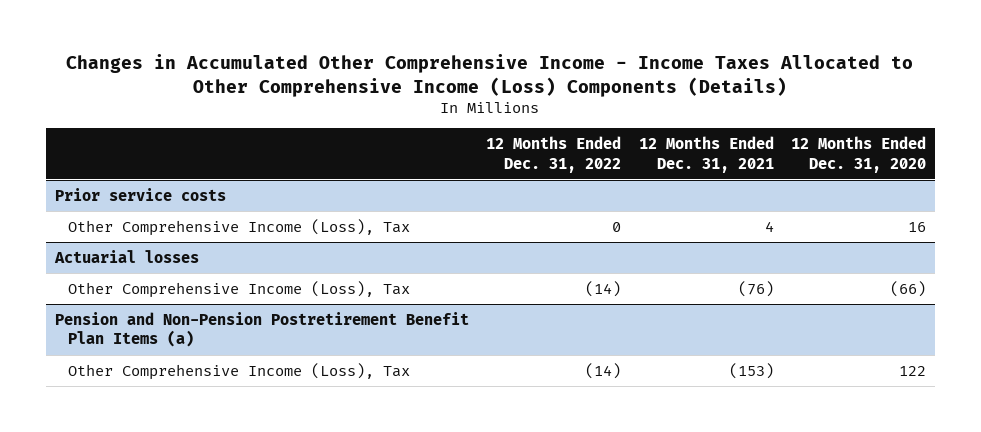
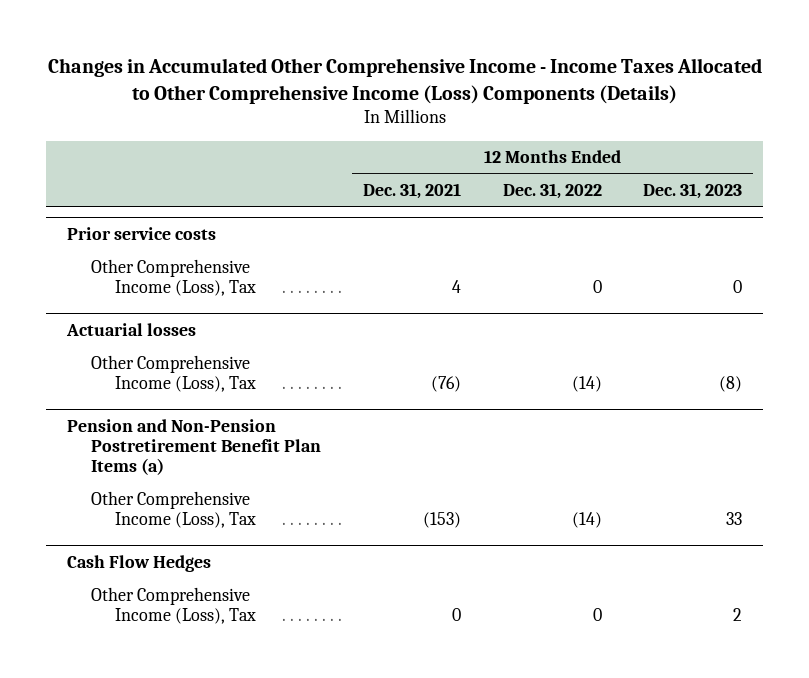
[791,136,927,173] 12 Months Ended Dec. 31, 2020 -> none
none -> [643,182,743,199] Dec. 31, 2023
none -> [67,555,212,573] Cash Flow Hedges
none -> [91,587,257,625] Other Comprehensive Income (Loss), Tax

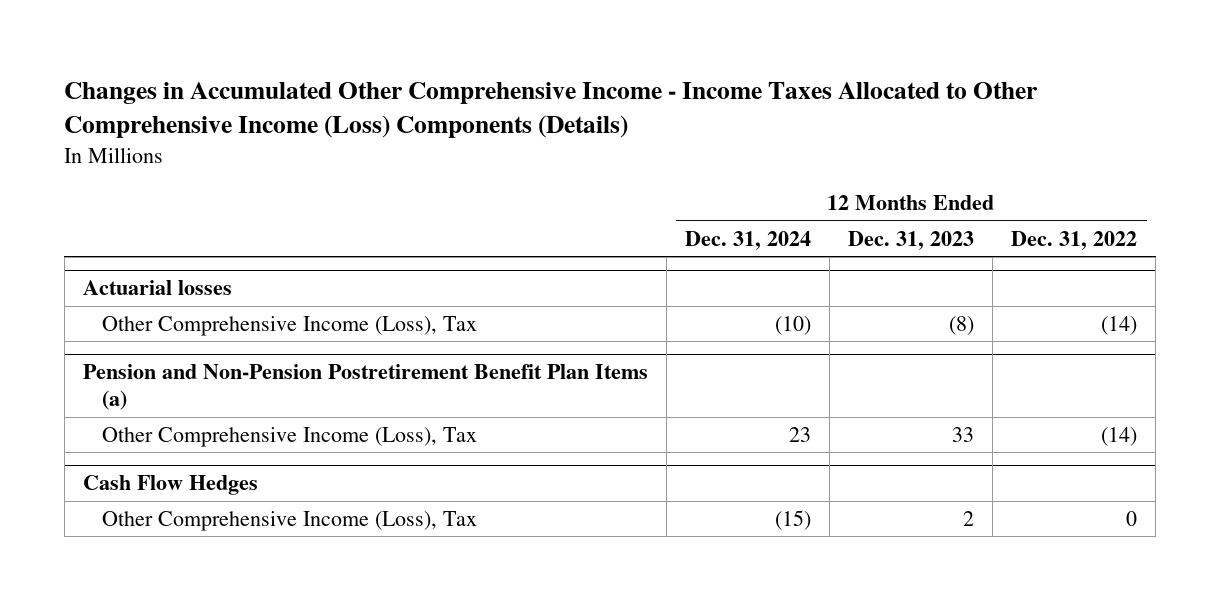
[362,182,461,199] Dec. 31, 2021 -> none
none -> [685,230,812,250] Dec. 31, 2024
[67,227,217,241] Prior service costs -> none
[91,259,257,297] Other Comprehensive Income (Loss), Tax -> none

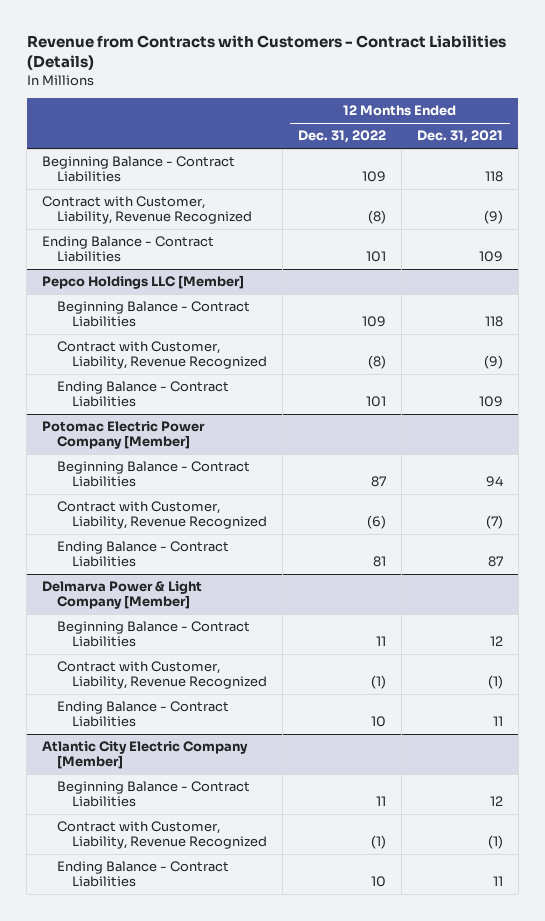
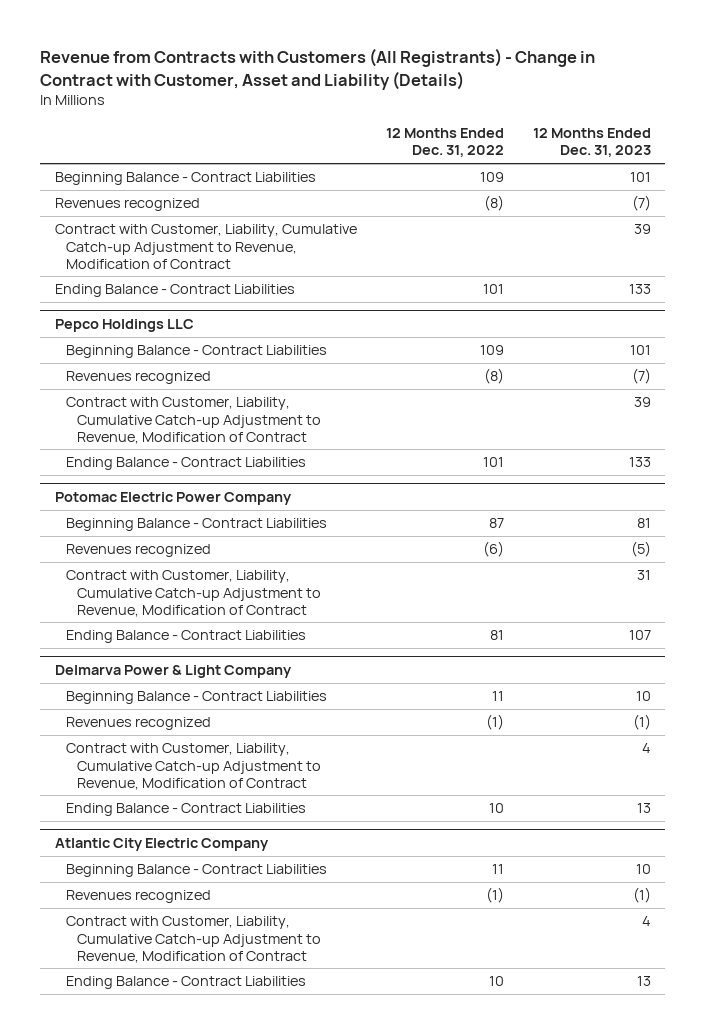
[26,34,506,71] Revenue from Contracts with Customers - Contract Liabilities (Details) -> [40,47,596,90] Revenue from Contracts with Customers (All Registrants) - Change in Contract with Customer, Asset and Liability (Details)
[416,130,503,144] Dec. 31, 2021 -> none
none -> [532,128,651,158] 12 Months Ended Dec. 31, 2023
[42,196,253,225] Contract with Customer, Liability, Revenue Recognized -> [54,198,200,212] Revenues recognized
none -> [54,224,357,269] Contract with Customer, Liability, Cumulative Catch-up Adjustment to Revenue, Modification of Contract
[42,275,245,290] Pepco Holdings LLC [Member] -> [54,319,194,333] Pepco Holdings LLC
[57,341,268,370] Contract with Customer, Liability, Revenue Recognized -> [66,371,212,385] Revenues recognized
none -> [66,397,322,444] Contract with Customer, Liability, Cumulative Catch-up Adjustment to Revenue, Modification of Contract
[42,421,206,450] Potomac Electric Power Company [Member] -> [54,492,292,506] Potomac Electric Power Company
[57,501,268,530] Contract with Customer, Liability, Revenue Recognized -> [66,544,212,558] Revenues recognized
none -> [66,570,322,617] Contract with Customer, Liability, Cumulative Catch-up Adjustment to Revenue, Modification of Contract
[42,581,203,610] Delmarva Power & Light Company [Member] -> [54,665,292,679] Delmarva Power & Light Company
[57,661,268,690] Contract with Customer, Liability, Revenue Recognized -> [66,717,212,731] Revenues recognized
none -> [66,743,322,790] Contract with Customer, Liability, Cumulative Catch-up Adjustment to Revenue, Modification of Contract
[42,741,249,770] Atlantic City Electric Company [Member] -> [54,838,269,852] Atlantic City Electric Company
[57,821,268,850] Contract with Customer, Liability, Revenue Recognized -> [66,890,212,904] Revenues recognized
none -> [66,916,322,963] Contract with Customer, Liability, Cumulative Catch-up Adjustment to Revenue, Modification of Contract

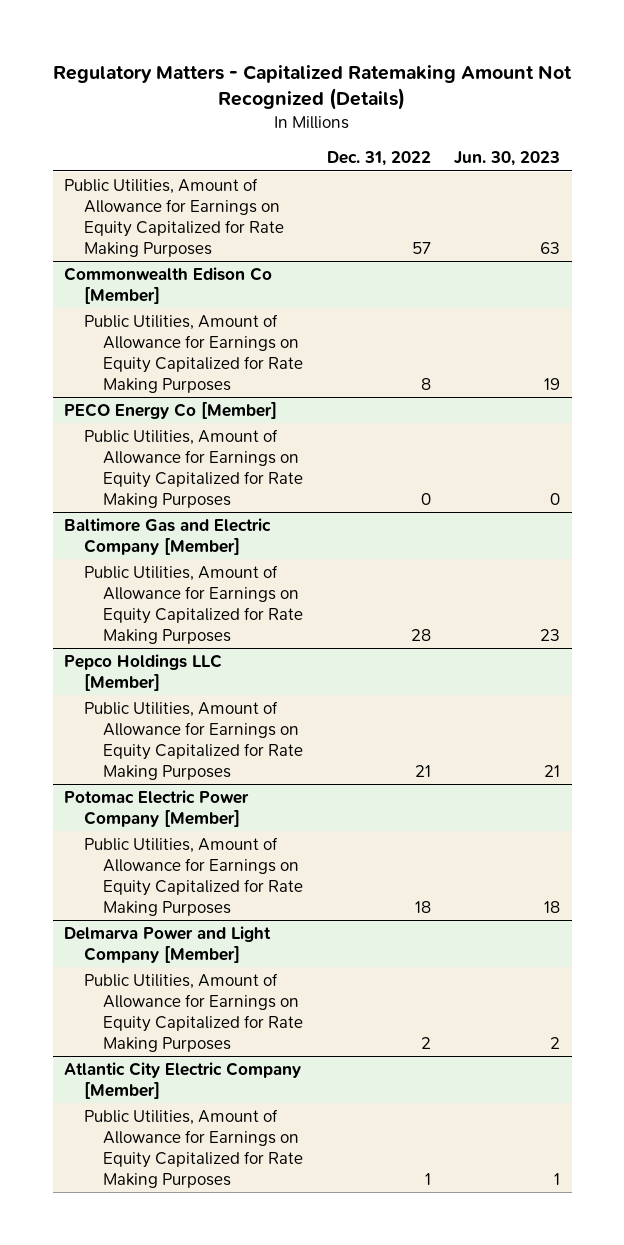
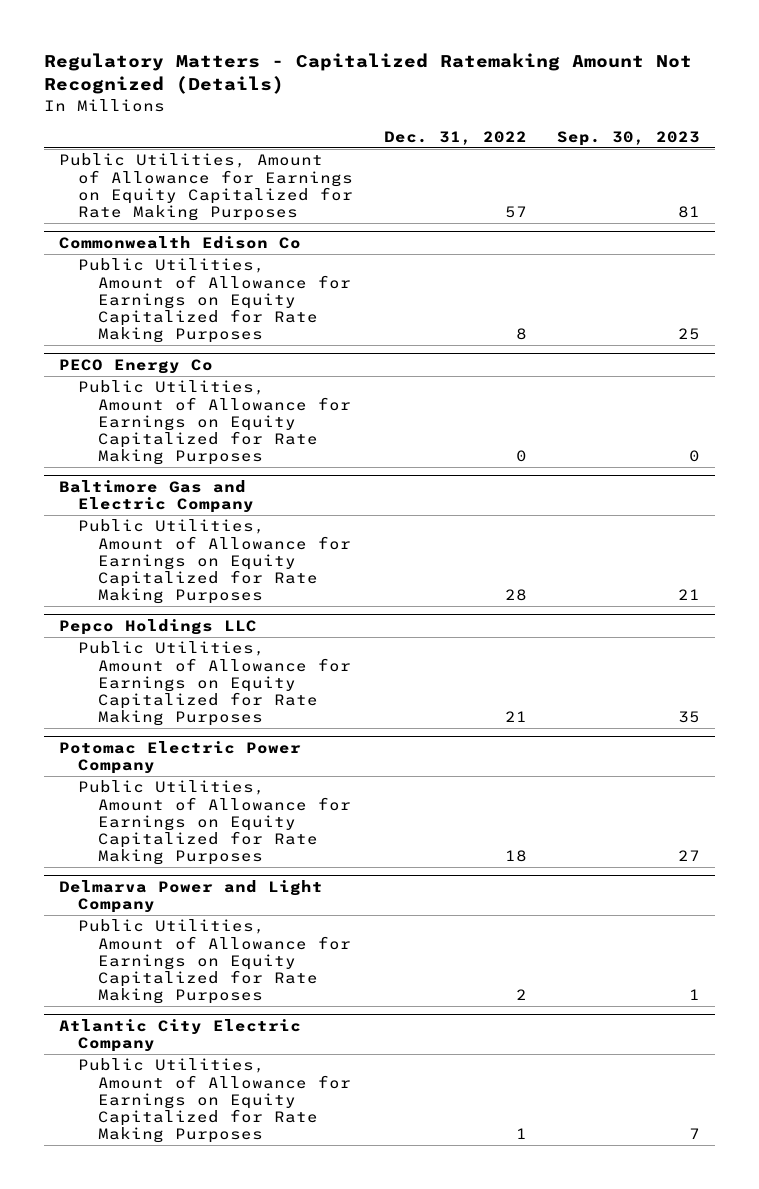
[454,151,561,167] Jun. 30, 2023 -> none
none -> [557,130,701,146] Sep. 30, 2023
[64,266,273,304] Commonwealth Edison Co [Member] -> [59,236,302,250] Commonwealth Edison Co
[64,401,278,419] PECO Energy Co [Member] -> [59,359,214,375] PECO Energy Co
[64,517,272,555] Baltimore Gas and Electric Company [Member] -> [59,480,255,514] Baltimore Gas and Electric Company
[64,653,223,691] Pepco Holdings LLC [Member] -> [59,619,258,636] Pepco Holdings LLC
[64,789,250,827] Potomac Electric Power Company [Member] -> [59,741,302,775] Potomac Electric Power Company
[64,925,272,963] Delmarva Power and Light Company [Member] -> [59,880,324,914] Delmarva Power and Light Company
[64,1061,302,1099] Atlantic City Electric Company [Member] -> [59,1019,302,1053] Atlantic City Electric Company

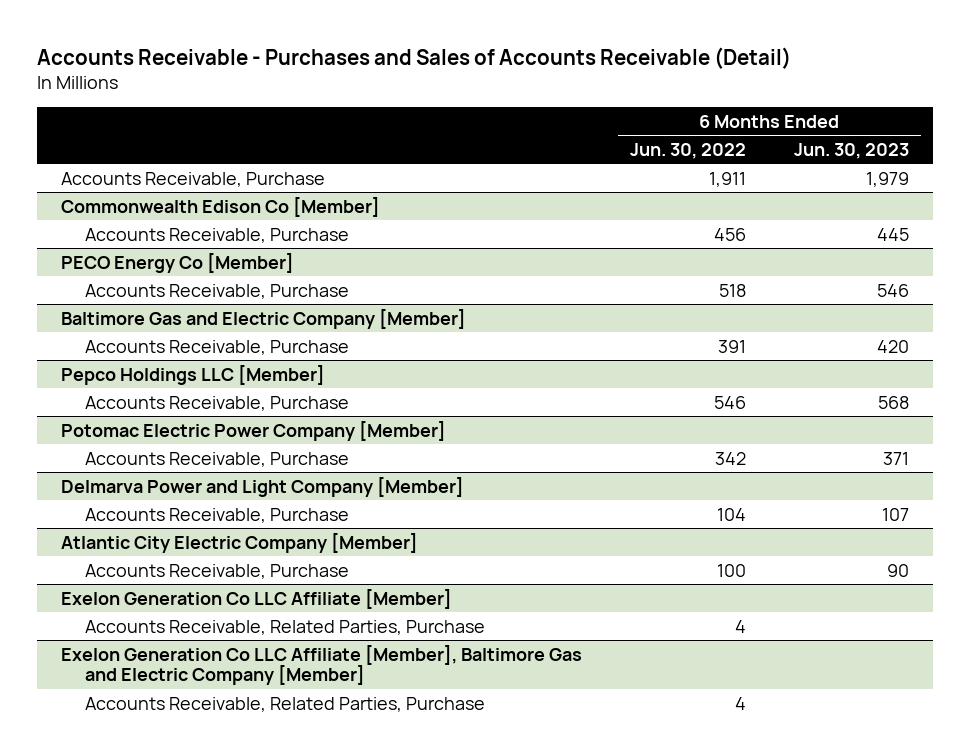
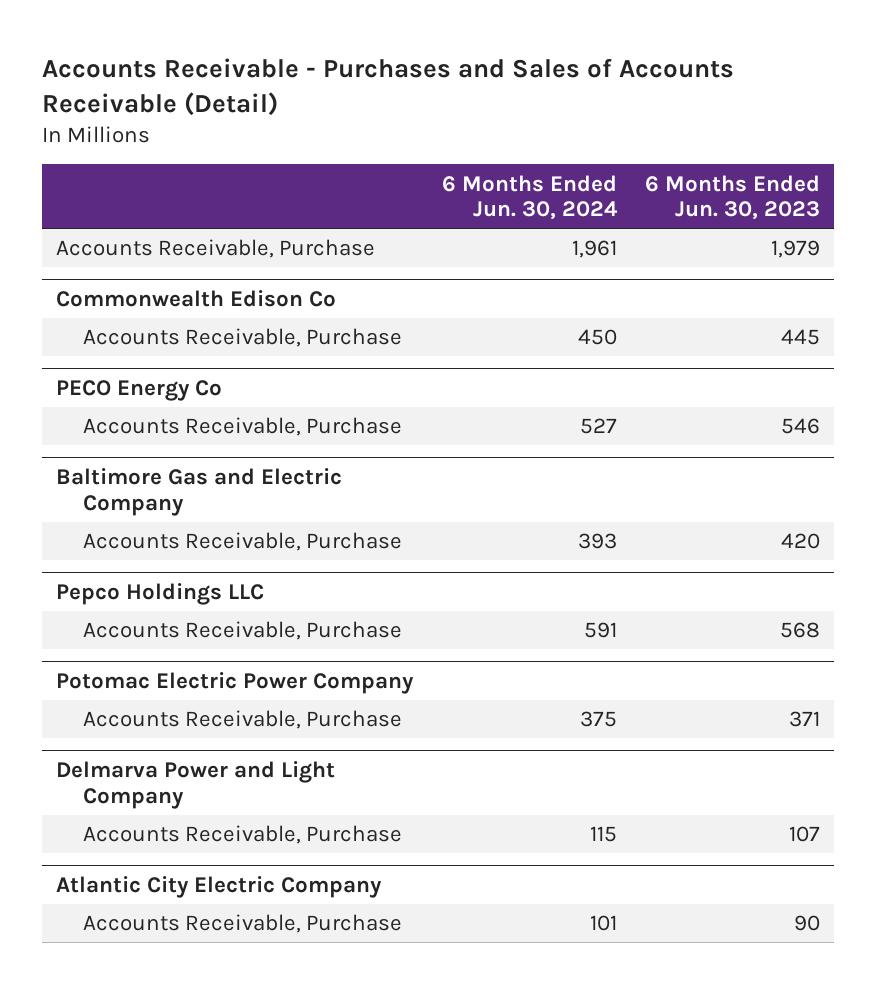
[629,142,746,159] Jun. 30, 2022 -> none
none -> [441,174,618,221] 6 Months Ended Jun. 30, 2024
[61,196,381,217] Commonwealth Edison Co [Member] -> [56,290,337,308] Commonwealth Edison Co
[61,252,295,273] PECO Energy Co [Member] -> [56,380,223,402] PECO Energy Co
[61,308,467,329] Baltimore Gas and Electric Company [Member] -> [56,468,343,516] Baltimore Gas and Electric Company
[61,364,326,385] Pepco Holdings LLC [Member] -> [56,583,265,606] Pepco Holdings LLC
[61,420,447,441] Potomac Electric Power Company [Member] -> [56,672,415,695] Potomac Electric Power Company
[61,476,465,497] Delmarva Power and Light Company [Member] -> [56,761,336,809] Delmarva Power and Light Company
[61,532,419,553] Atlantic City Electric Company [Member] -> [56,876,383,899] Atlantic City Electric Company
[61,588,453,609] Exelon Generation Co LLC Affiliate [Member] -> none
[85,619,486,635] Accounts Receivable, Related Parties, Purchase -> none
[61,644,583,686] Exelon Generation Co LLC Affiliate [Member], Baltimore Gas and Electric Company [Member] -> none
[85,696,486,712] Accounts Receivable, Related Parties, Purchase -> none

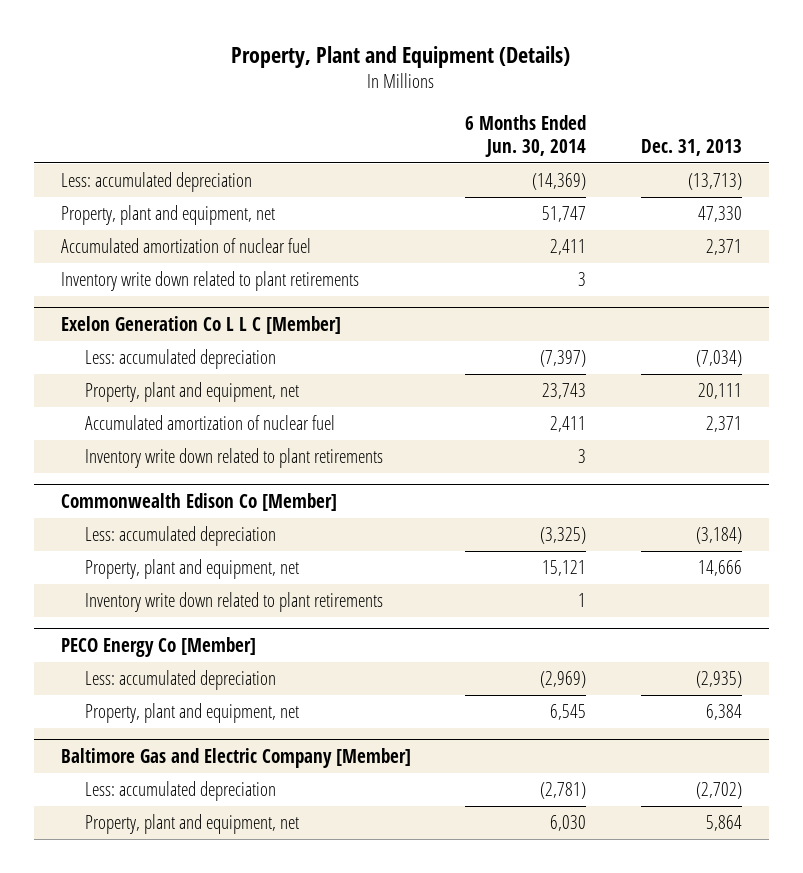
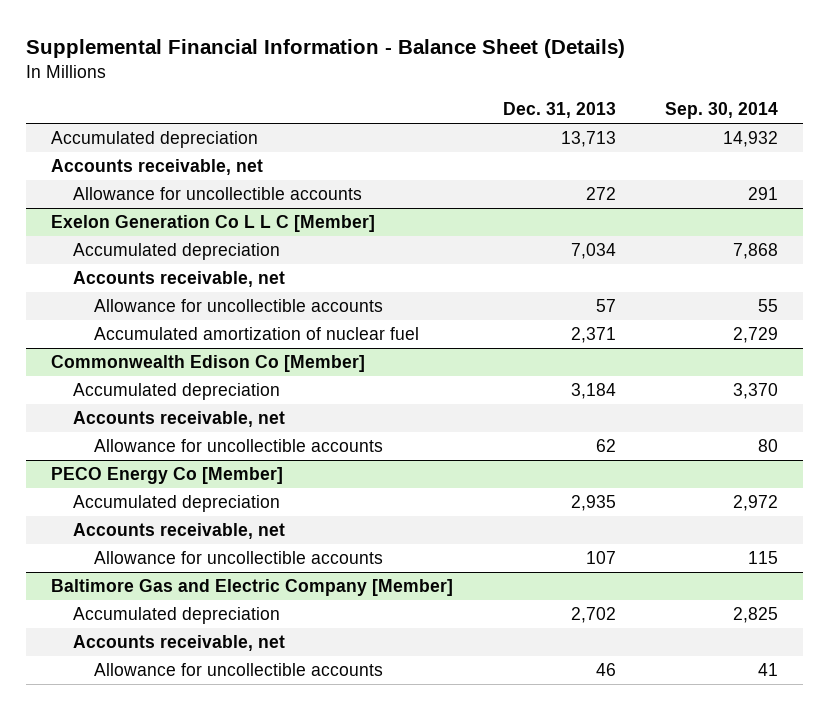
[231,46,571,69] Property, Plant and Equipment (Details) -> [26,38,626,58] Supplemental Financial Information - Balance Sheet (Details)
[465,114,587,157] 6 Months Ended Jun. 30, 2014 -> none
none -> [665,102,779,120] Sep. 30, 2014
[61,205,276,226] Property, plant and equipment, net -> none
[61,238,312,254] Accumulated amortization of nuclear fuel -> none
[61,271,360,292] Inventory write down related to plant retirements -> none
[61,172,253,193] Less: accumulated depreciation -> [51,130,259,148] Accumulated depreciation
[687,173,742,191] (13,713) -> [560,130,616,147] 13,713
none -> [51,158,264,175] Accounts receivable, net
none -> [72,186,362,200] Allowance for uncollectible accounts
[85,382,300,403] Property, plant and equipment, net -> none
[85,349,277,370] Less: accumulated depreciation -> [72,242,280,260] Accumulated depreciation
[695,350,742,368] (7,034) -> [570,242,616,259] 7,034
none -> [72,270,285,287] Accounts receivable, net
none -> [94,298,384,312] Allowance for uncollectible accounts
[85,448,384,469] Inventory write down related to plant retirements -> none
[85,559,300,580] Property, plant and equipment, net -> none
[85,592,384,613] Inventory write down related to plant retirements -> none
[85,526,277,547] Less: accumulated depreciation -> [72,382,280,400] Accumulated depreciation
[695,527,742,545] (3,184) -> [570,382,616,399] 3,184
none -> [72,410,285,427] Accounts receivable, net
none -> [94,438,384,452] Allowance for uncollectible accounts
[85,703,300,724] Property, plant and equipment, net -> none
[85,670,277,691] Less: accumulated depreciation -> [72,494,280,512] Accumulated depreciation
[695,671,742,689] (2,935) -> [570,494,616,511] 2,935
none -> [72,522,285,539] Accounts receivable, net
none -> [94,550,384,564] Allowance for uncollectible accounts
[85,814,300,835] Property, plant and equipment, net -> none
[85,781,277,802] Less: accumulated depreciation -> [72,606,280,624] Accumulated depreciation
[695,782,742,800] (2,702) -> [570,606,616,623] 2,702
none -> [72,634,285,651] Accounts receivable, net
none -> [94,662,384,676] Allowance for uncollectible accounts

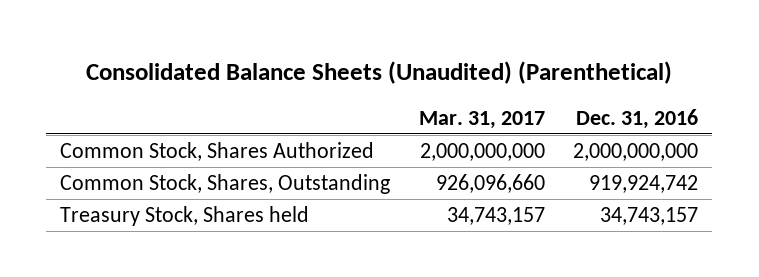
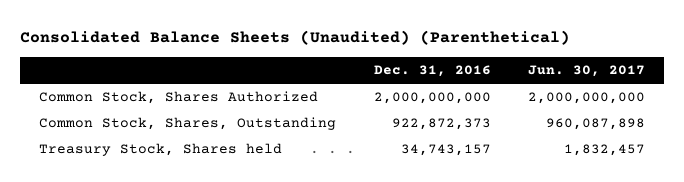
[418,110,545,129] Mar. 31, 2017 -> none
none -> [528,65,646,78] Jun. 30, 2017
[589,174,699,193] 919,924,742 -> [391,118,491,131] 922,872,373

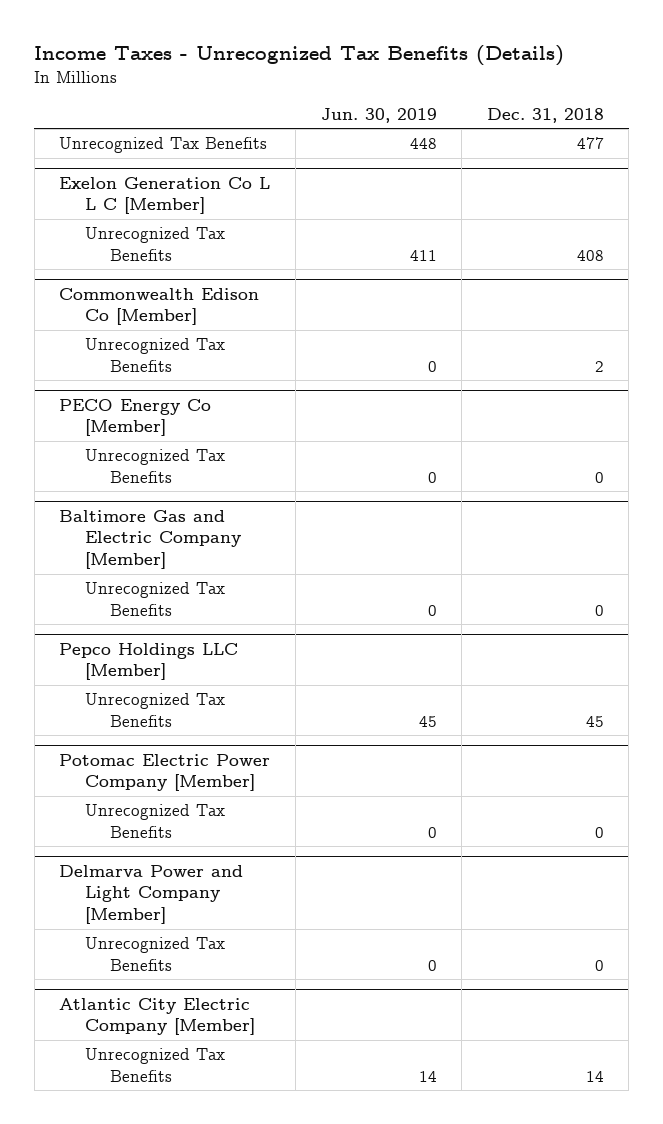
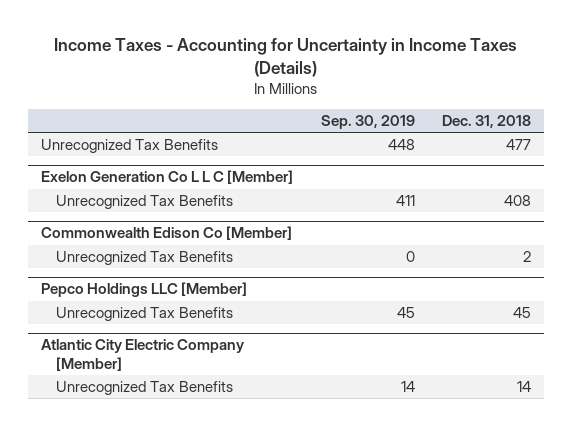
[34,45,565,67] Income Taxes - Unrecognized Tax Benefits (Details) -> [54,37,518,78] Income Taxes - Accounting for Uncertainty in Income Taxes (Details)
[320,107,437,123] Jun. 30, 2019 -> none
none -> [320,115,415,130] Sep. 30, 2019
[59,398,212,437] PECO Energy Co [Member] -> none
[84,449,225,483] Unrecognized Tax Benefits -> none
[59,509,241,570] Baltimore Gas and Electric Company [Member] -> none
[84,582,225,616] Unrecognized Tax Benefits -> none
[59,753,271,792] Potomac Electric Power Company [Member] -> none
[84,804,225,838] Unrecognized Tax Benefits -> none
[59,864,244,925] Delmarva Power and Light Company [Member] -> none
[84,937,225,971] Unrecognized Tax Benefits -> none

